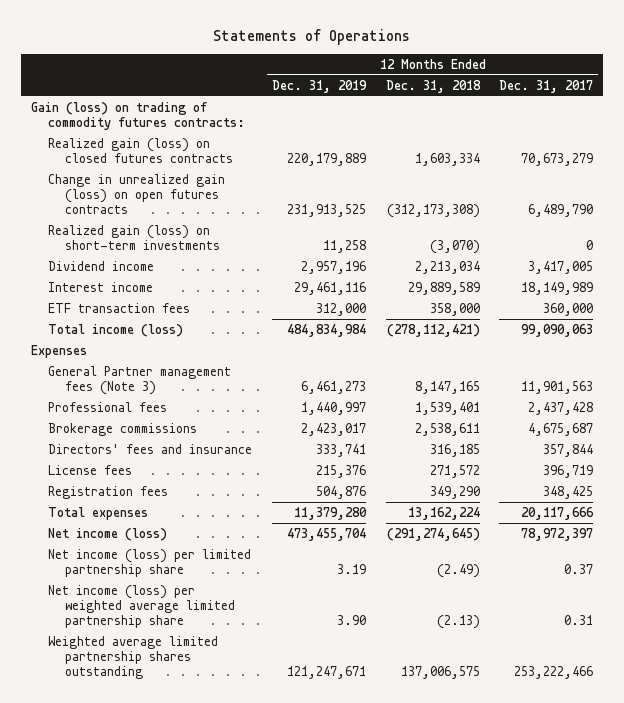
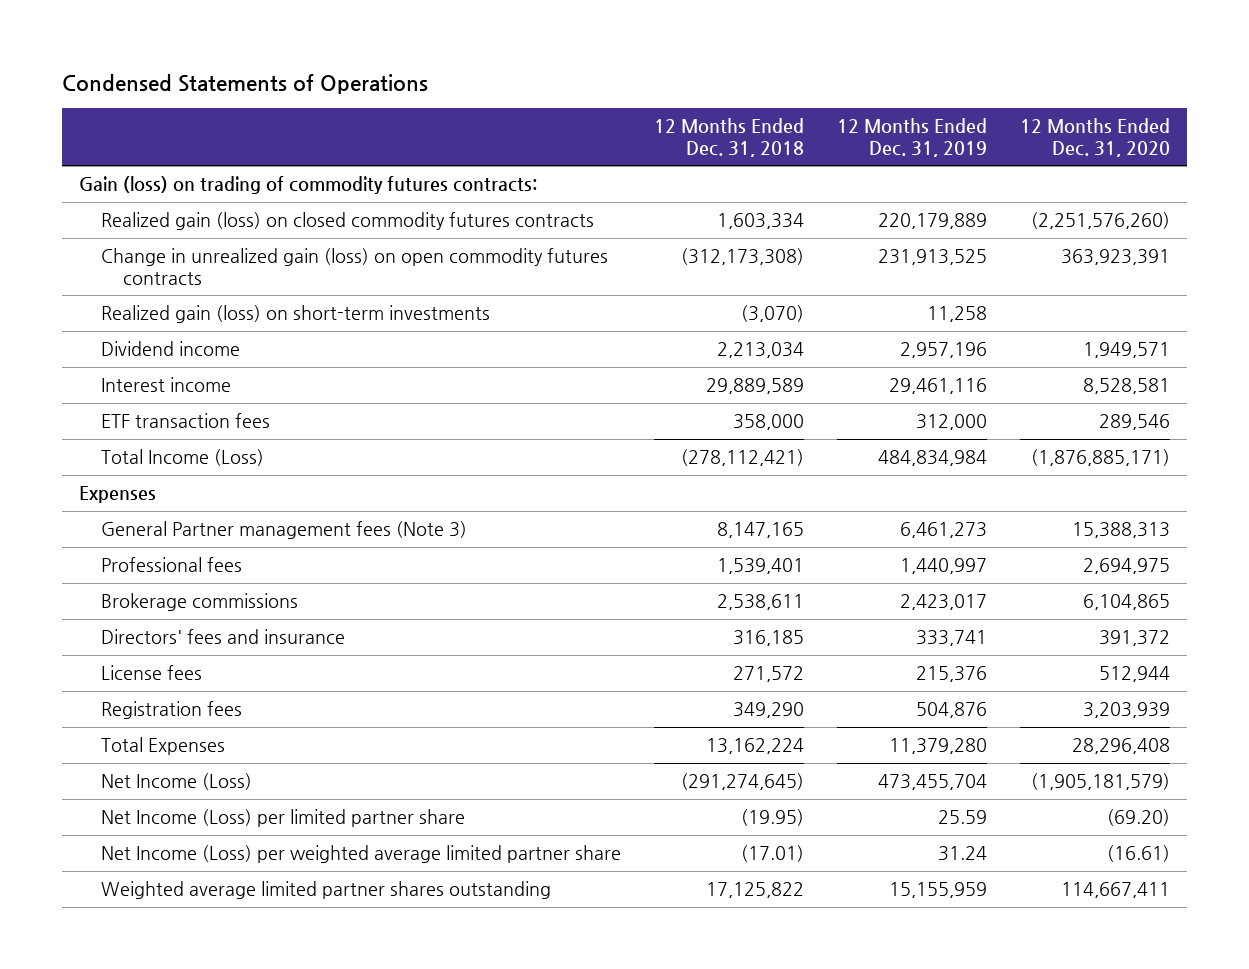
[213,29,411,46] Statements of Operations -> [61,74,428,95] Condensed Statements of Operations
[499,79,594,93] Dec. 31, 2017 -> none
none -> [1020,118,1171,157] 12 Months Ended Dec. 31, 2020
[48,137,233,163] Realized gain (loss) on closed futures contracts -> [100,212,594,231] Realized gain (loss) on closed commodity futures contracts
[48,173,226,214] Change in unrealized gain (loss) on open futures contracts -> [100,248,608,285] Change in unrealized gain (loss) on open commodity futures contracts
[48,323,184,337] Total income (loss) -> [100,449,264,467] Total Income (Loss)
[48,506,149,520] Total expenses -> [100,737,225,756] Total Expenses
[48,527,168,541] Net income (loss) -> [100,773,252,791] Net Income (Loss)
[48,548,252,577] Net income (loss) per limited partnership share -> [100,809,465,828] Net Income (Loss) per limited partner share
[336,563,366,574] 3.19 -> [938,810,988,825] 25.59
[436,563,480,578] (2.49) -> [741,809,805,827] (19.95)
[48,584,235,628] Net income (loss) per weighted average limited partnership share -> [100,845,621,864] Net Income (Loss) per weighted average limited partner share
[336,614,366,625] 3.90 -> [938,846,988,862] 31.24
[436,614,480,629] (2.13) -> [741,845,805,863] (17.01)
[48,635,219,679] Weighted average limited partnership shares outstanding -> [100,881,551,900] Weighted average limited partner shares outstanding
[286,665,366,679] 121,247,671 -> [889,882,988,899] 15,155,959
[400,665,480,679] 137,006,575 -> [706,882,805,899] 17,125,822

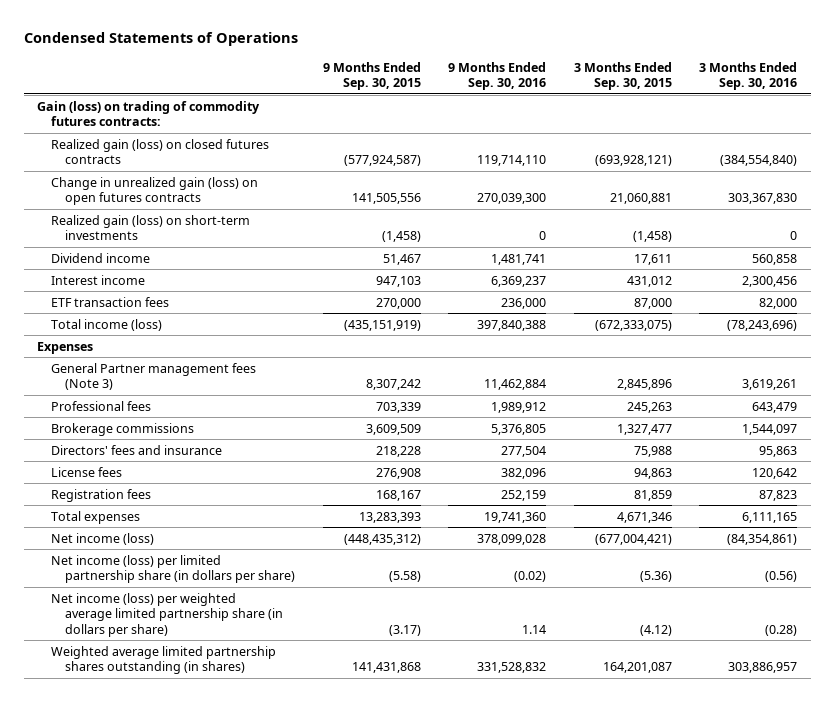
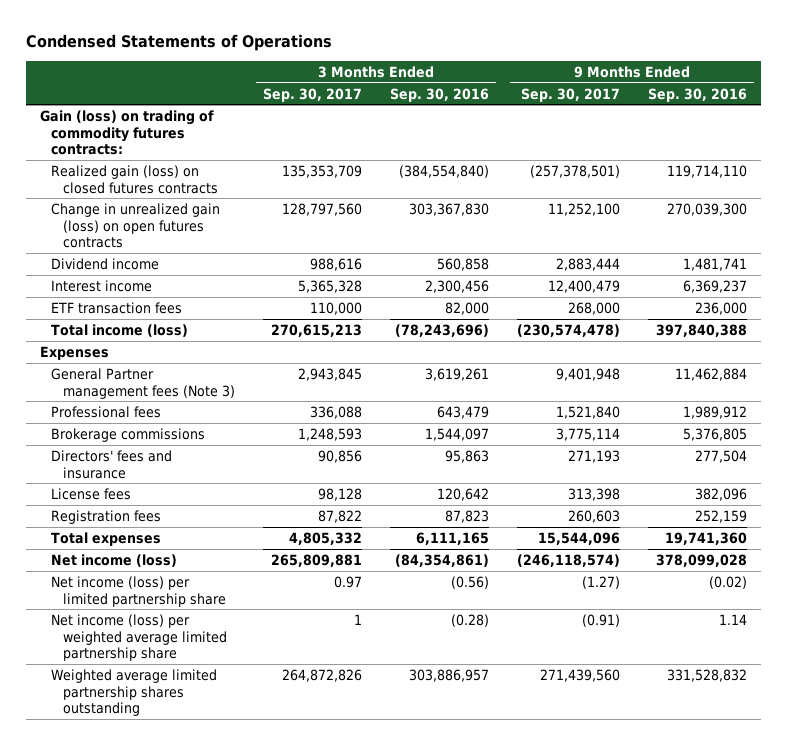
[322,61,421,91] 9 Months Ended Sep. 30, 2015 -> none
[573,61,672,91] 3 Months Ended Sep. 30, 2015 -> none
none -> [262,87,362,102] Sep. 30, 2017
none -> [520,87,620,102] Sep. 30, 2017
[51,214,251,241] Realized gain (loss) on short-term investments -> none
[51,554,296,584] Net income (loss) per limited partnership share (in dollars per share) -> [51,575,226,607] Net income (loss) per limited partnership share
[51,592,284,637] Net income (loss) per weighted average limited partnership share (in dollars per share) -> [51,613,227,662] Net income (loss) per weighted average limited partnership share
[51,645,277,675] Weighted average limited partnership shares outstanding (in shares) -> [51,668,218,717] Weighted average limited partnership shares outstanding

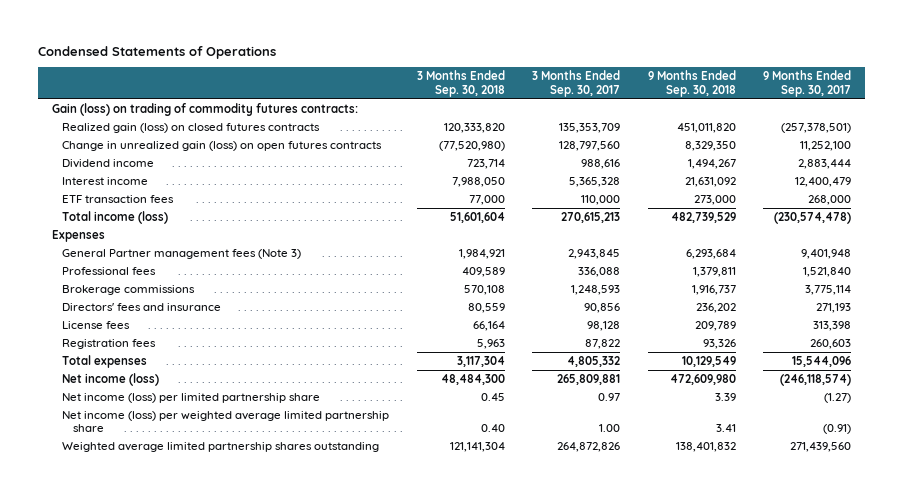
[389,87,489,102] Sep. 30, 2016 -> none
[647,87,747,102] Sep. 30, 2016 -> none
none -> [416,70,505,97] 3 Months Ended Sep. 30, 2018
none -> [647,70,736,97] 9 Months Ended Sep. 30, 2018
[353,613,362,625] 1 -> [599,424,621,433] 1.00

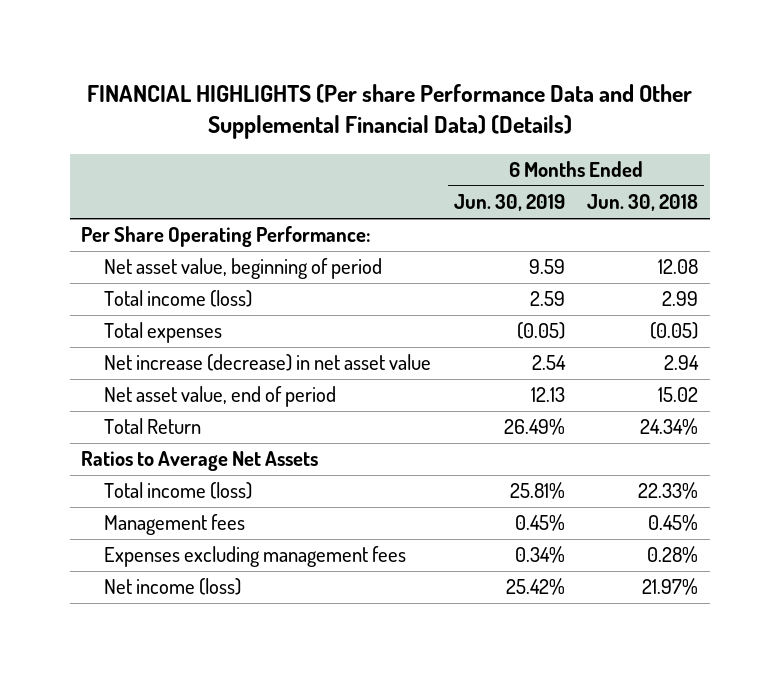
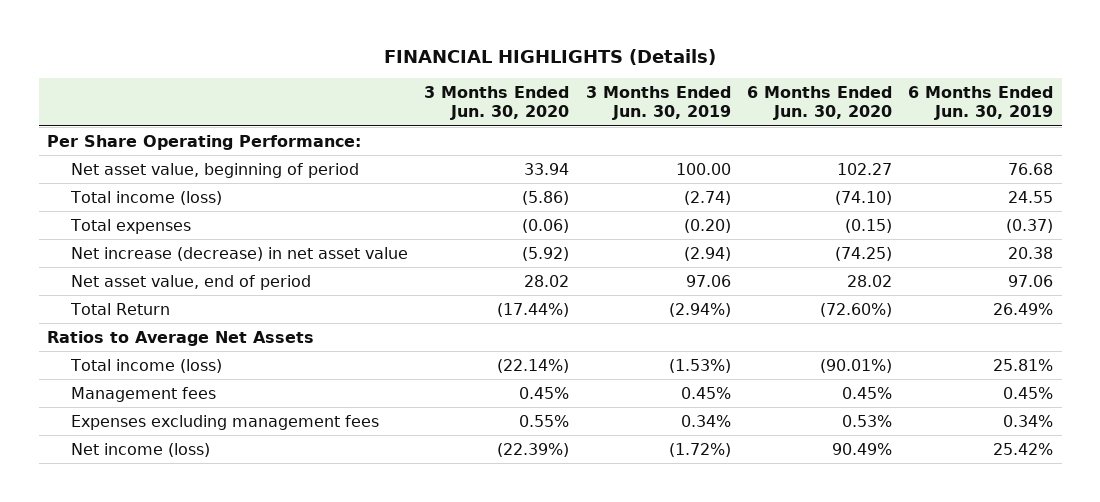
[86,83,692,140] FINANCIAL HIGHLIGHTS (Per share Performance Data and Other Supplemental Financial Data) (Details) -> [384,48,717,65] FINANCIAL HIGHLIGHTS (Details)
[587,194,699,212] Jun. 30, 2018 -> none
none -> [424,86,570,120] 3 Months Ended Jun. 30, 2020
none -> [585,86,731,120] 3 Months Ended Jun. 30, 2019
none -> [747,86,893,120] 6 Months Ended Jun. 30, 2020
[528,259,565,275] 9.59 -> [1008,162,1054,175] 76.68
[529,291,565,307] 2.59 -> [1008,190,1054,203] 24.55
[516,322,565,340] (0.05) -> [1006,218,1054,233] (0.37)
[531,355,566,371] 2.54 -> [1008,246,1054,259] 20.38
[530,387,565,403] 12.13 -> [1008,274,1054,287] 97.06

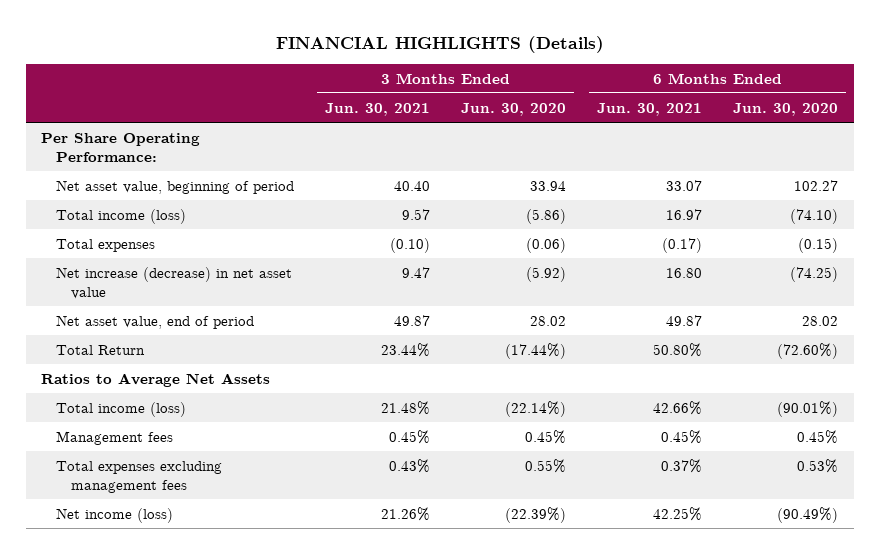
[585,86,731,120] 3 Months Ended Jun. 30, 2019 -> none
[908,86,1054,120] 6 Months Ended Jun. 30, 2019 -> none
none -> [325,102,431,116] Jun. 30, 2021
none -> [597,102,703,116] Jun. 30, 2021
[70,414,379,430] Expenses excluding management fees -> [56,460,223,493] Total expenses excluding management fees
[832,442,893,455] 90.49% -> [777,506,839,523] (90.49%)

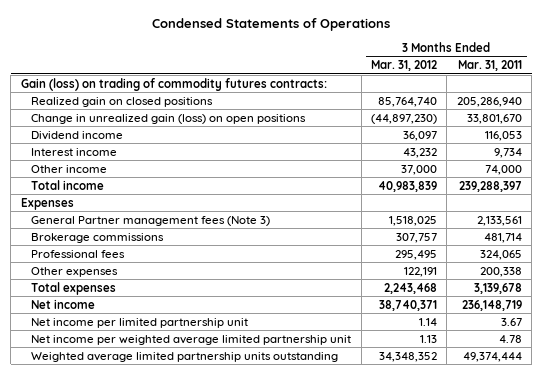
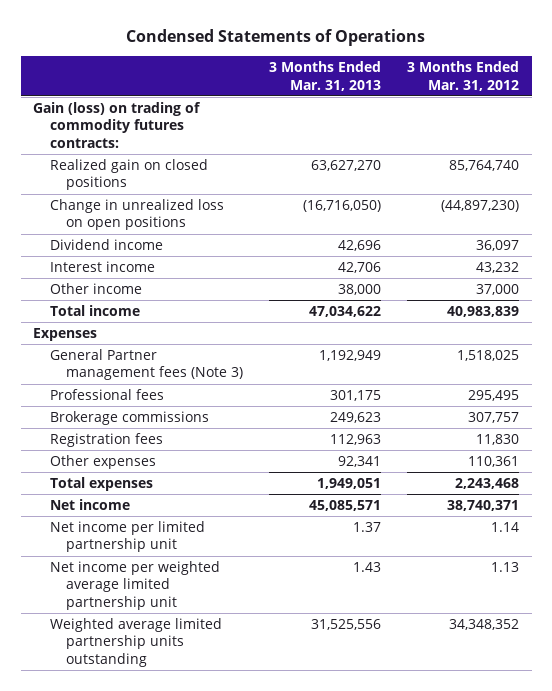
[457,60,522,72] Mar. 31, 2011 -> none
none -> [269,60,382,91] 3 Months Ended Mar. 31, 2013
[31,113,307,124] Change in unrealized gain (loss) on open positions -> [49,198,224,231] Change in unrealized loss on open positions
[31,232,165,243] Brokerage commissions -> [49,410,209,425] Brokerage commissions
none -> [49,432,163,447] Registration fees
[404,266,438,277] 122,191 -> [467,455,519,467] 110,361

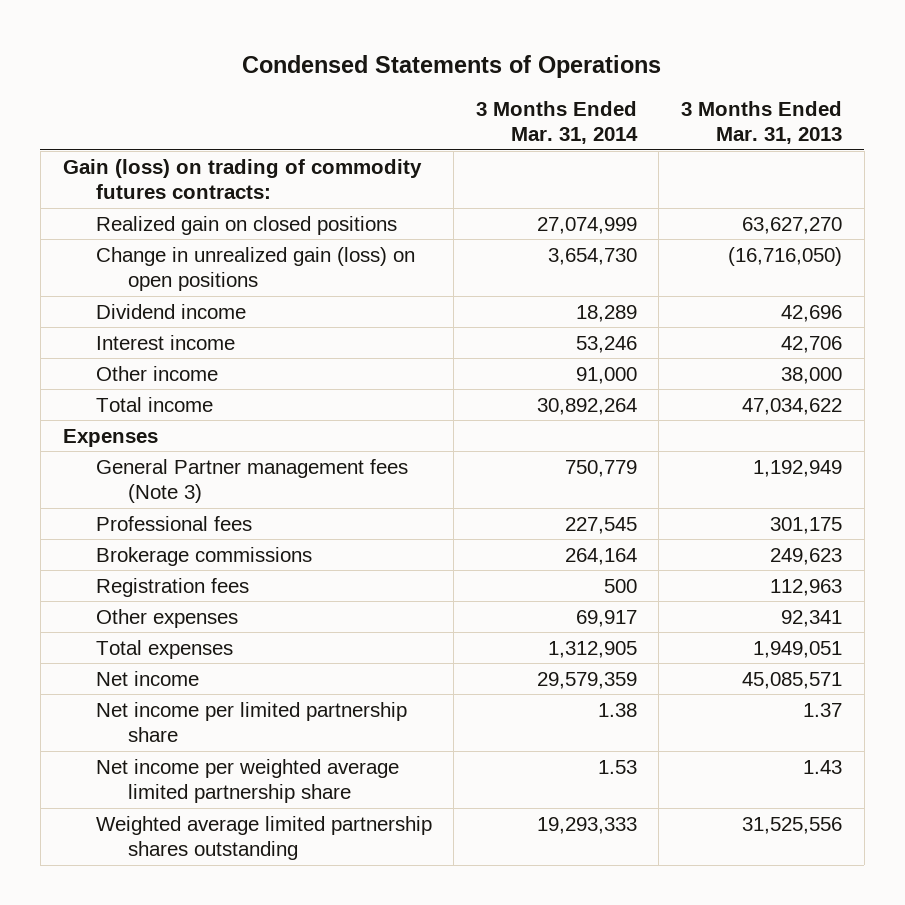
[406,60,519,91] 3 Months Ended Mar. 31, 2012 -> none
none -> [475,101,638,145] 3 Months Ended Mar. 31, 2014
[49,198,224,231] Change in unrealized loss on open positions -> [95,246,415,291] Change in unrealized gain (loss) on open positions
[49,520,205,553] Net income per limited partnership unit -> [95,701,407,742] Net income per limited partnership share
[49,560,220,610] Net income per weighted average limited partnership unit -> [95,758,399,803] Net income per weighted average limited partnership share
[49,617,222,667] Weighted average limited partnership units outstanding -> [95,815,432,860] Weighted average limited partnership shares outstanding

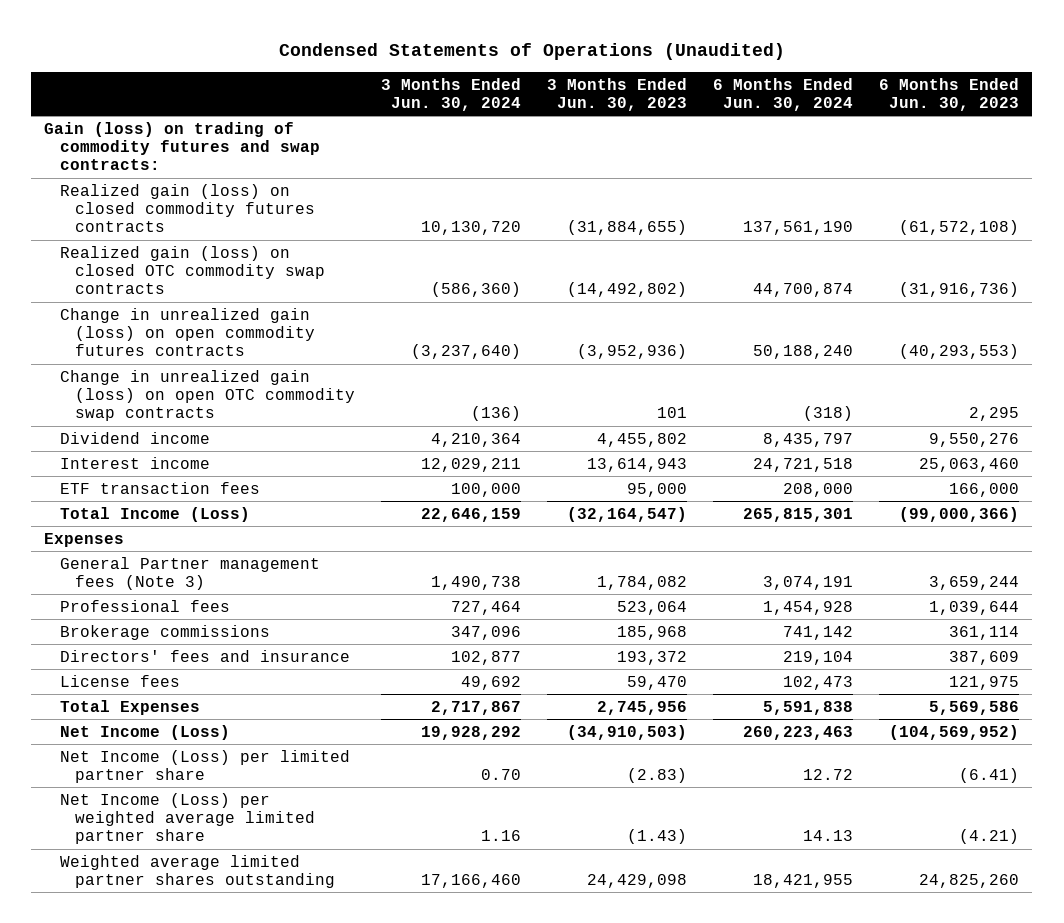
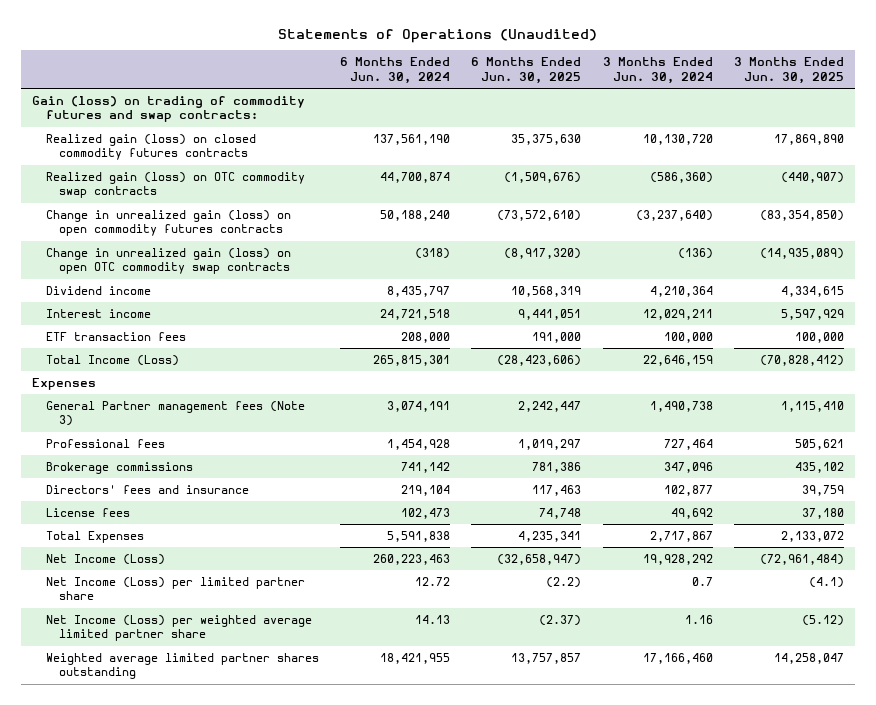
[278,42,785,60] Condensed Statements of Operations (Unaudited) -> [278,28,598,43] Statements of Operations (Unaudited)
[547,77,688,111] 3 Months Ended Jun. 30, 2023 -> none
[879,77,1020,111] 6 Months Ended Jun. 30, 2023 -> none
none -> [471,57,582,84] 6 Months Ended Jun. 30, 2025
none -> [734,57,845,84] 3 Months Ended Jun. 30, 2025
[59,245,325,295] Realized gain (loss) on closed OTC commodity swap contracts -> [45,171,305,199] Realized gain (loss) on OTC commodity swap contracts
[481,769,522,781] 0.70 -> [691,576,713,586] 0.7

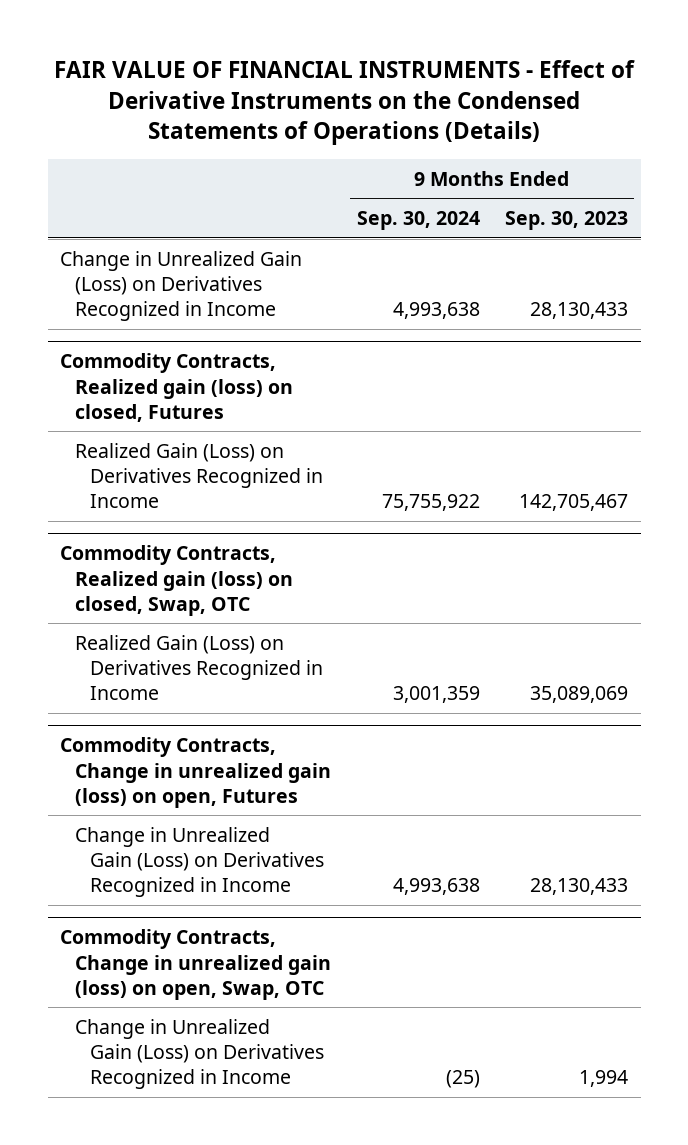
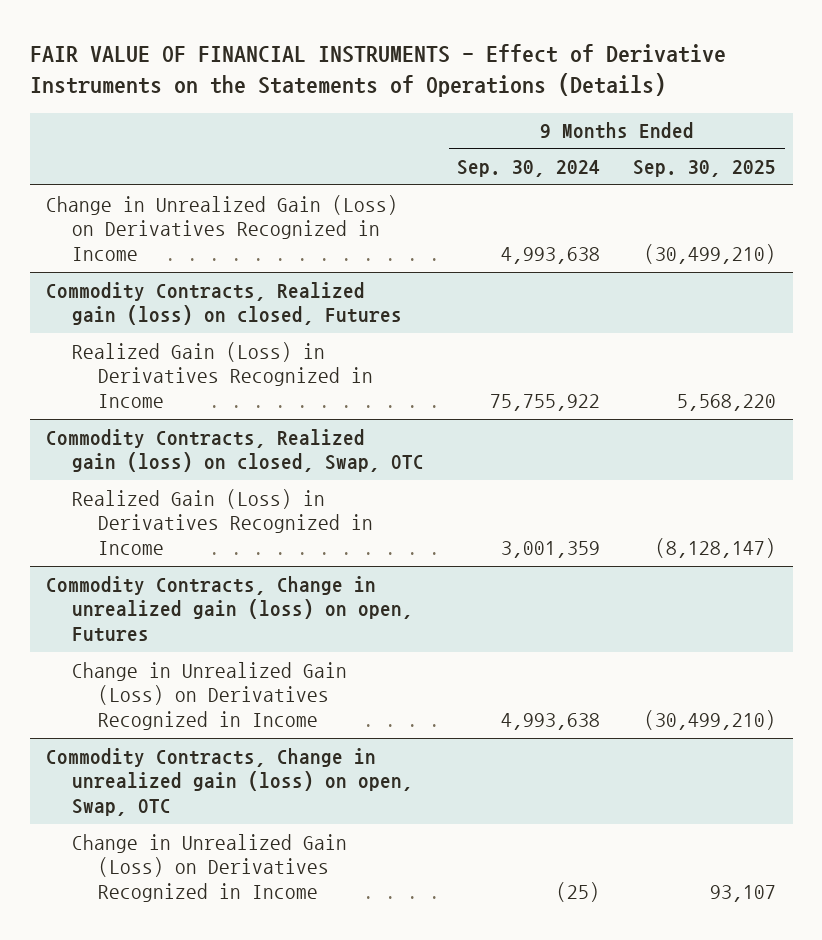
[54,60,636,146] FAIR VALUE OF FINANCIAL INSTRUMENTS - Effect of Derivative Instruments on the Condensed Statements of Operations (Details) -> [29,43,726,98] FAIR VALUE OF FINANCIAL INSTRUMENTS - Effect of Derivative Instruments on the Statements of Operations (Details)
[505,211,629,231] Sep. 30, 2023 -> none
none -> [633,160,777,178] Sep. 30, 2025
[75,442,324,509] Realized Gain (Loss) on Derivatives Recognized in Income -> [71,341,373,409] Realized Gain (Loss) in Derivatives Recognized in Income
[75,634,324,701] Realized Gain (Loss) on Derivatives Recognized in Income -> [71,488,373,556] Realized Gain (Loss) in Derivatives Recognized in Income

